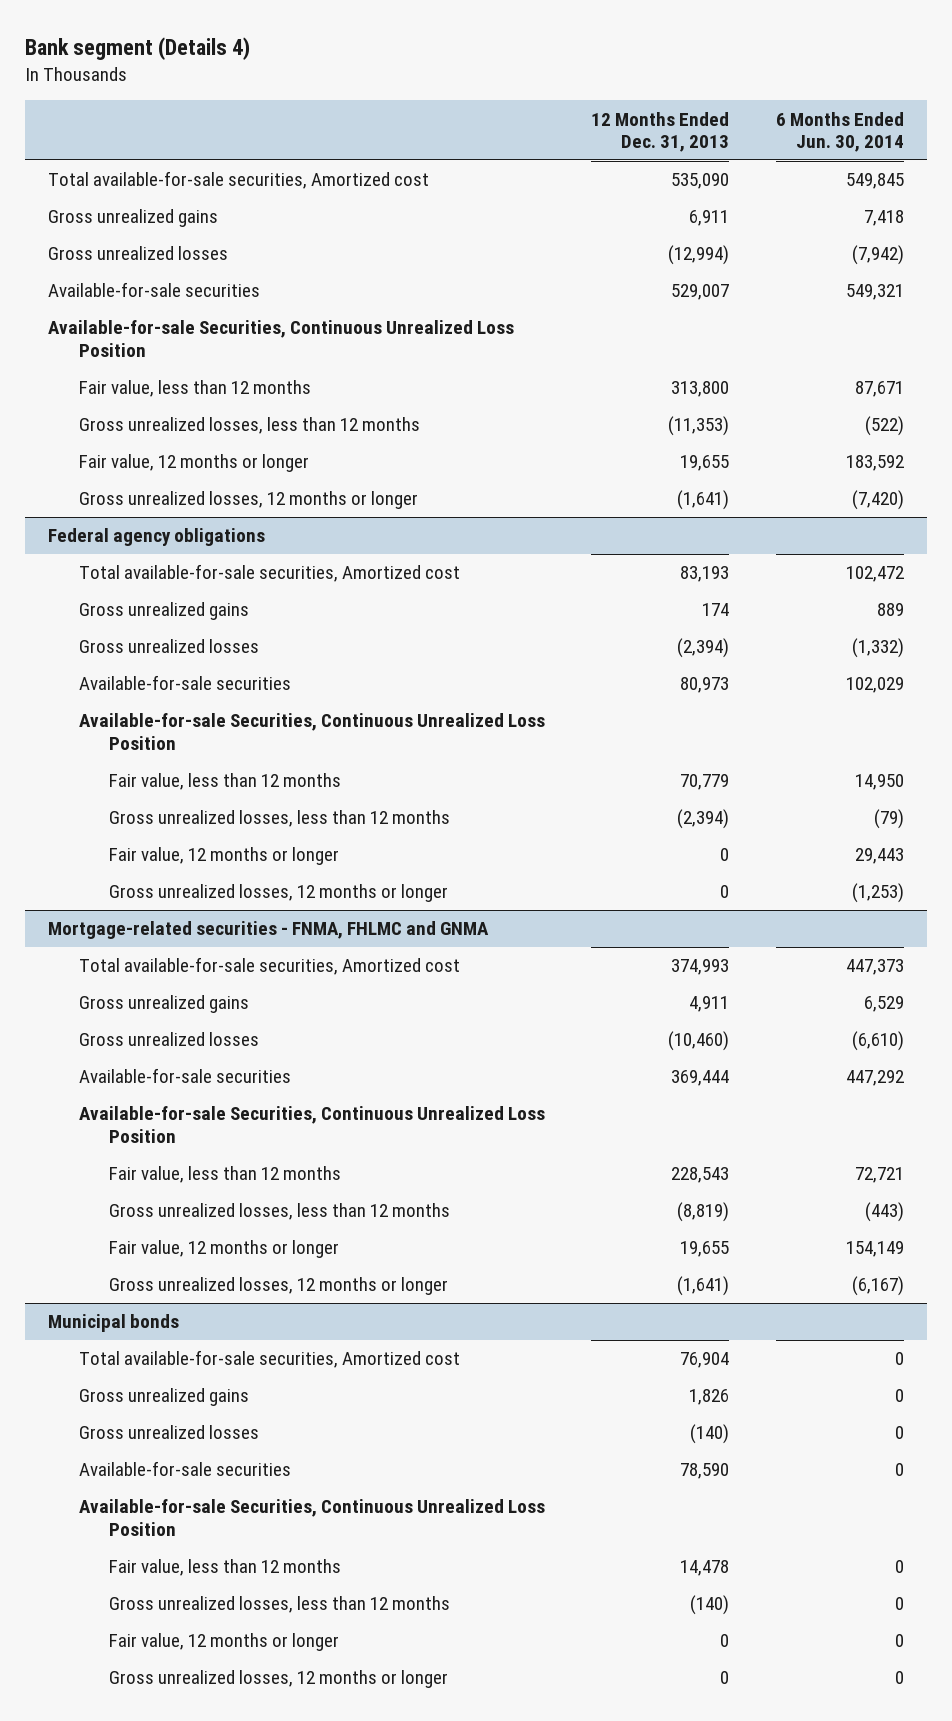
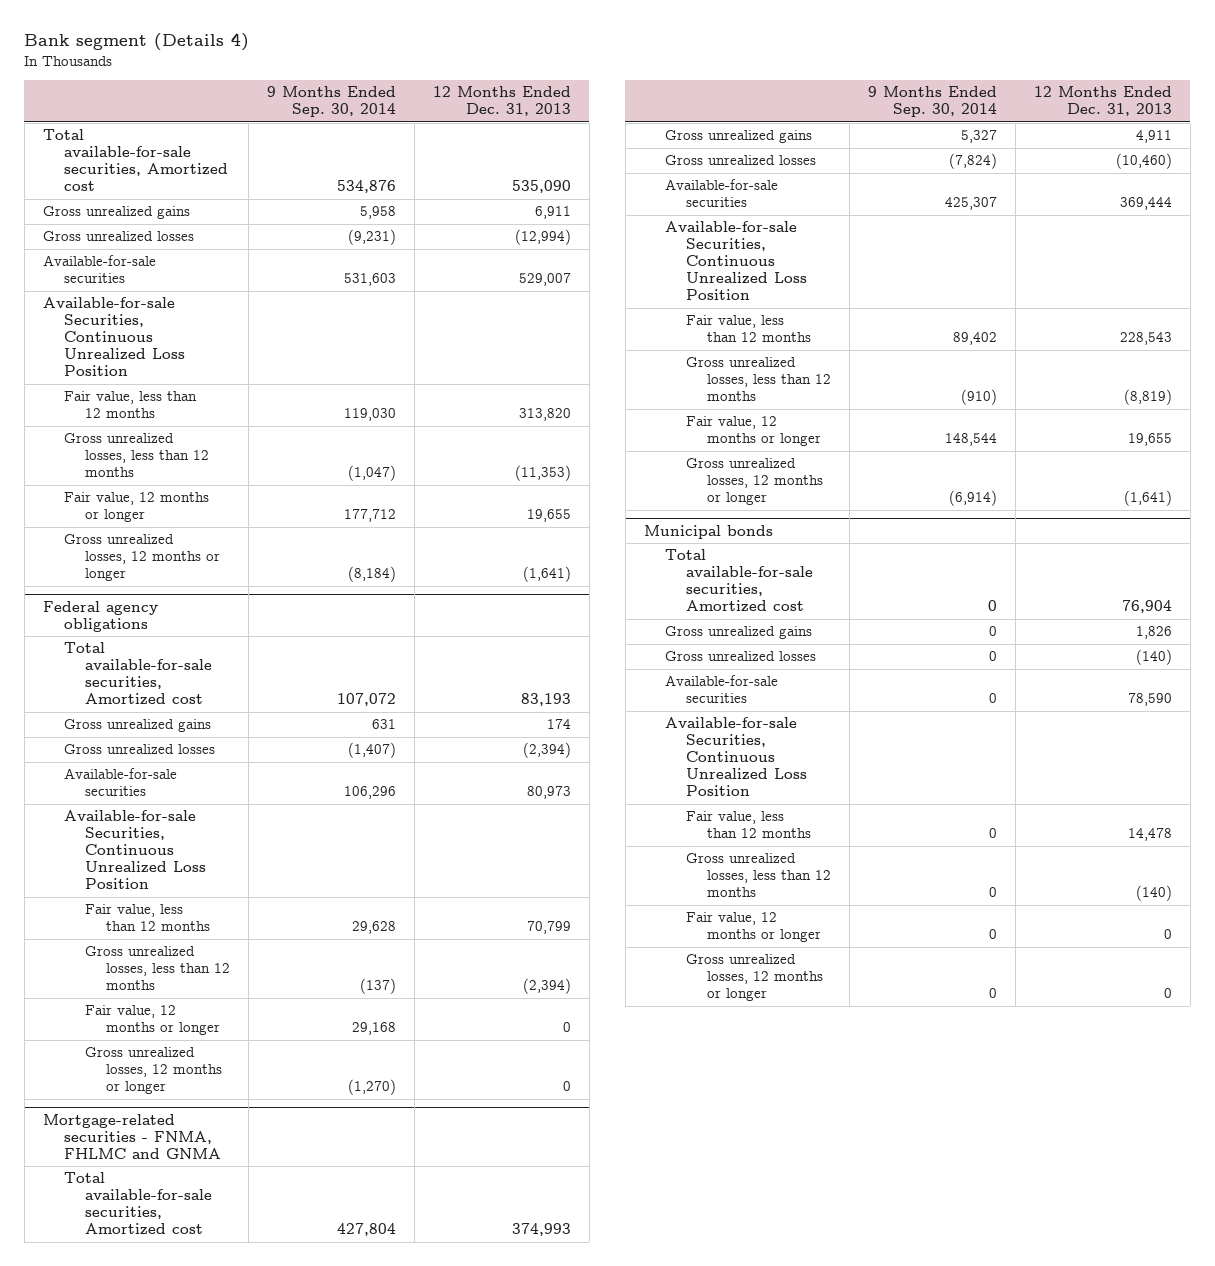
[776,111,905,152] 6 Months Ended Jun. 30, 2014 -> none
none -> [267,86,397,118] 9 Months Ended Sep. 30, 2014
[671,381,730,398] 313,800 -> [519,408,572,422] 313,820
[680,774,730,791] 70,779 -> [527,921,572,935] 70,799

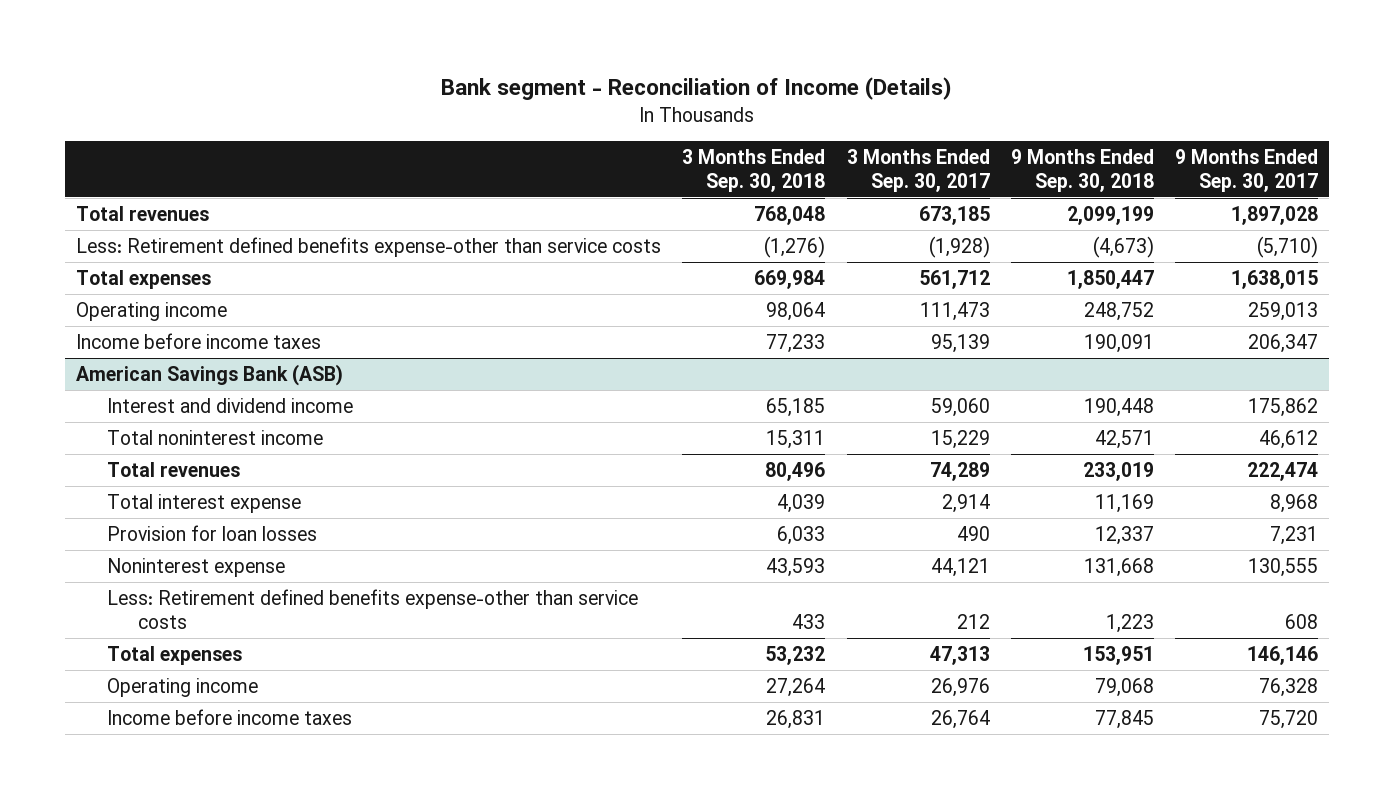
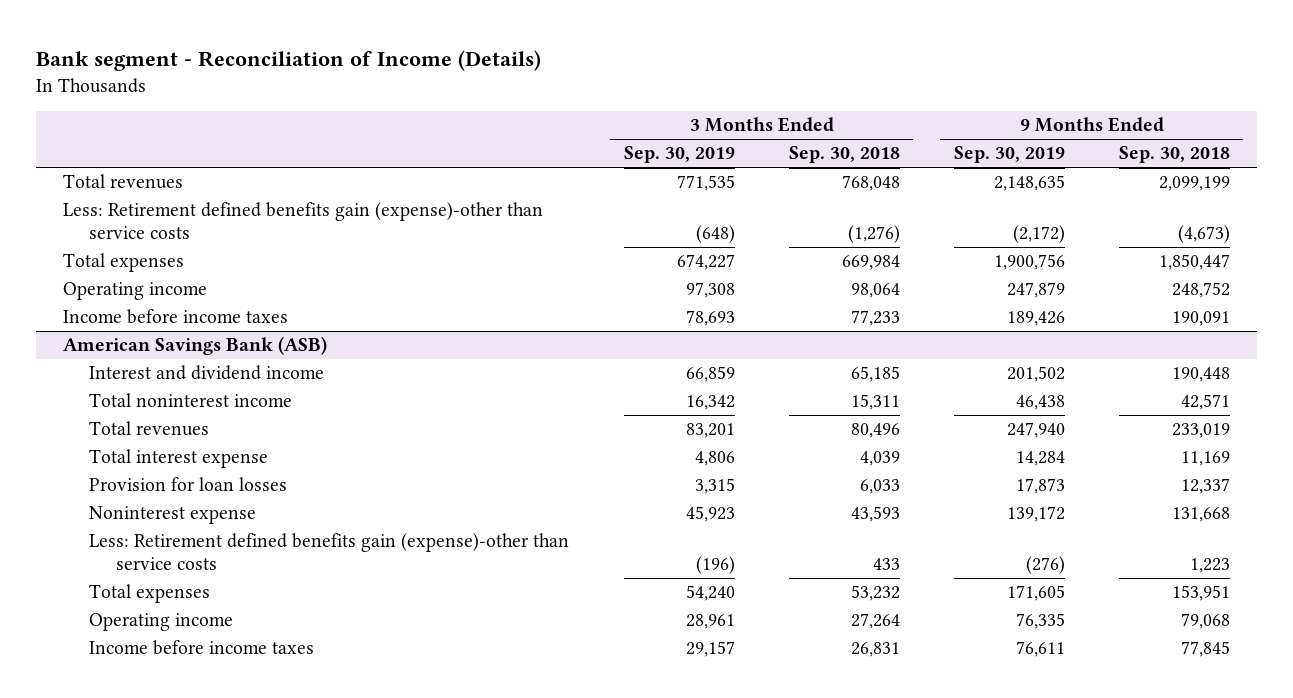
[846,148,990,192] 3 Months Ended Sep. 30, 2017 -> none
[1175,148,1319,192] 9 Months Ended Sep. 30, 2017 -> none
none -> [623,146,735,164] Sep. 30, 2019
none -> [953,146,1065,164] Sep. 30, 2019
[76,236,662,257] Less: Retirement defined benefits expense-other than service costs -> [62,202,543,239] Less: Retirement defined benefits gain (expense)-other than service costs
[106,588,638,629] Less: Retirement defined benefits expense-other than service costs -> [89,533,570,570] Less: Retirement defined benefits gain (expense)-other than service costs

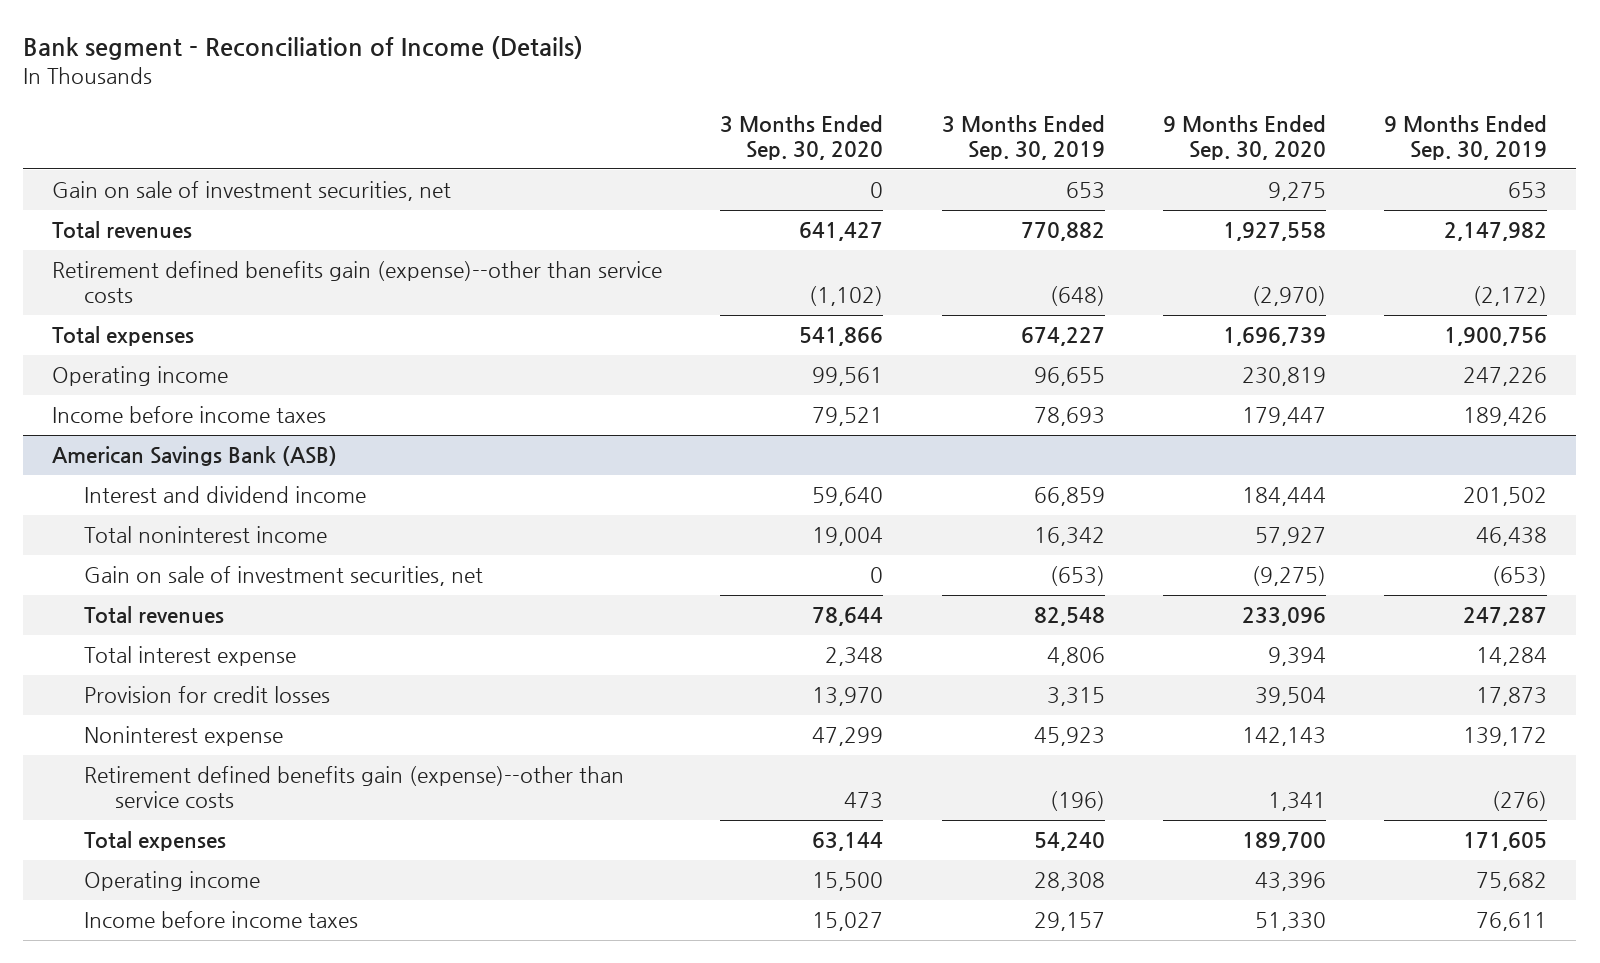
[788,146,900,164] Sep. 30, 2018 -> none
[1118,146,1230,164] Sep. 30, 2018 -> none
none -> [720,114,884,160] 3 Months Ended Sep. 30, 2020
none -> [1163,114,1327,160] 9 Months Ended Sep. 30, 2020
none -> [52,181,452,202] Gain on sale of investment securities, net
[676,175,735,192] 771,535 -> [1020,222,1105,242] 770,882
[993,175,1065,192] 2,148,635 -> [1444,222,1548,242] 2,147,982
[62,202,543,239] Less: Retirement defined benefits gain (expense)-other than service costs -> [52,261,663,304] Retirement defined benefits gain (expense)--other than service costs
[685,282,735,299] 97,308 -> [1033,367,1105,387] 96,655
[1006,282,1065,299] 247,879 -> [1463,367,1548,387] 247,226
none -> [83,566,483,587] Gain on sale of investment securities, net
[685,423,735,439] 83,201 -> [1033,607,1105,627] 82,548
[1006,422,1065,439] 247,940 -> [1463,607,1548,627] 247,287
[89,477,288,492] Provision for loan losses -> [83,686,330,704] Provision for credit losses
[89,533,570,570] Less: Retirement defined benefits gain (expense)-other than service costs -> [83,766,624,809] Retirement defined benefits gain (expense)--other than service costs
[685,614,735,630] 28,961 -> [1033,872,1105,892] 28,308
[1015,613,1065,630] 76,335 -> [1476,872,1548,892] 75,682

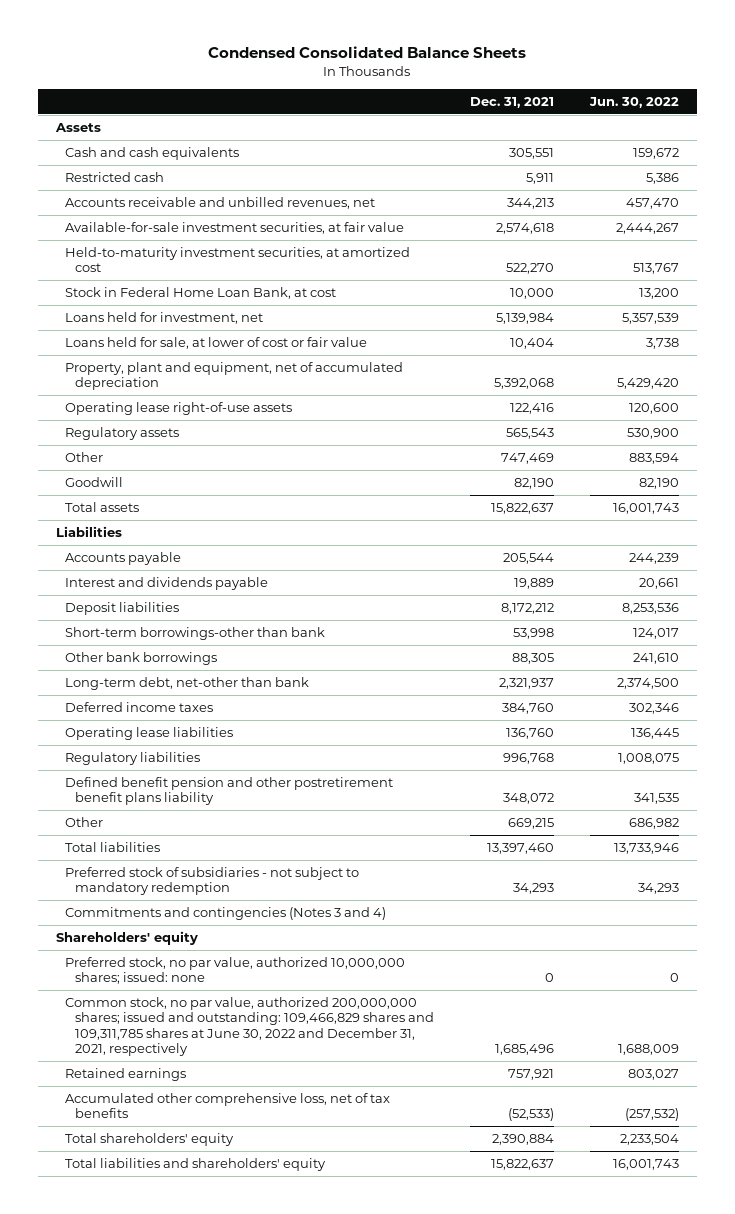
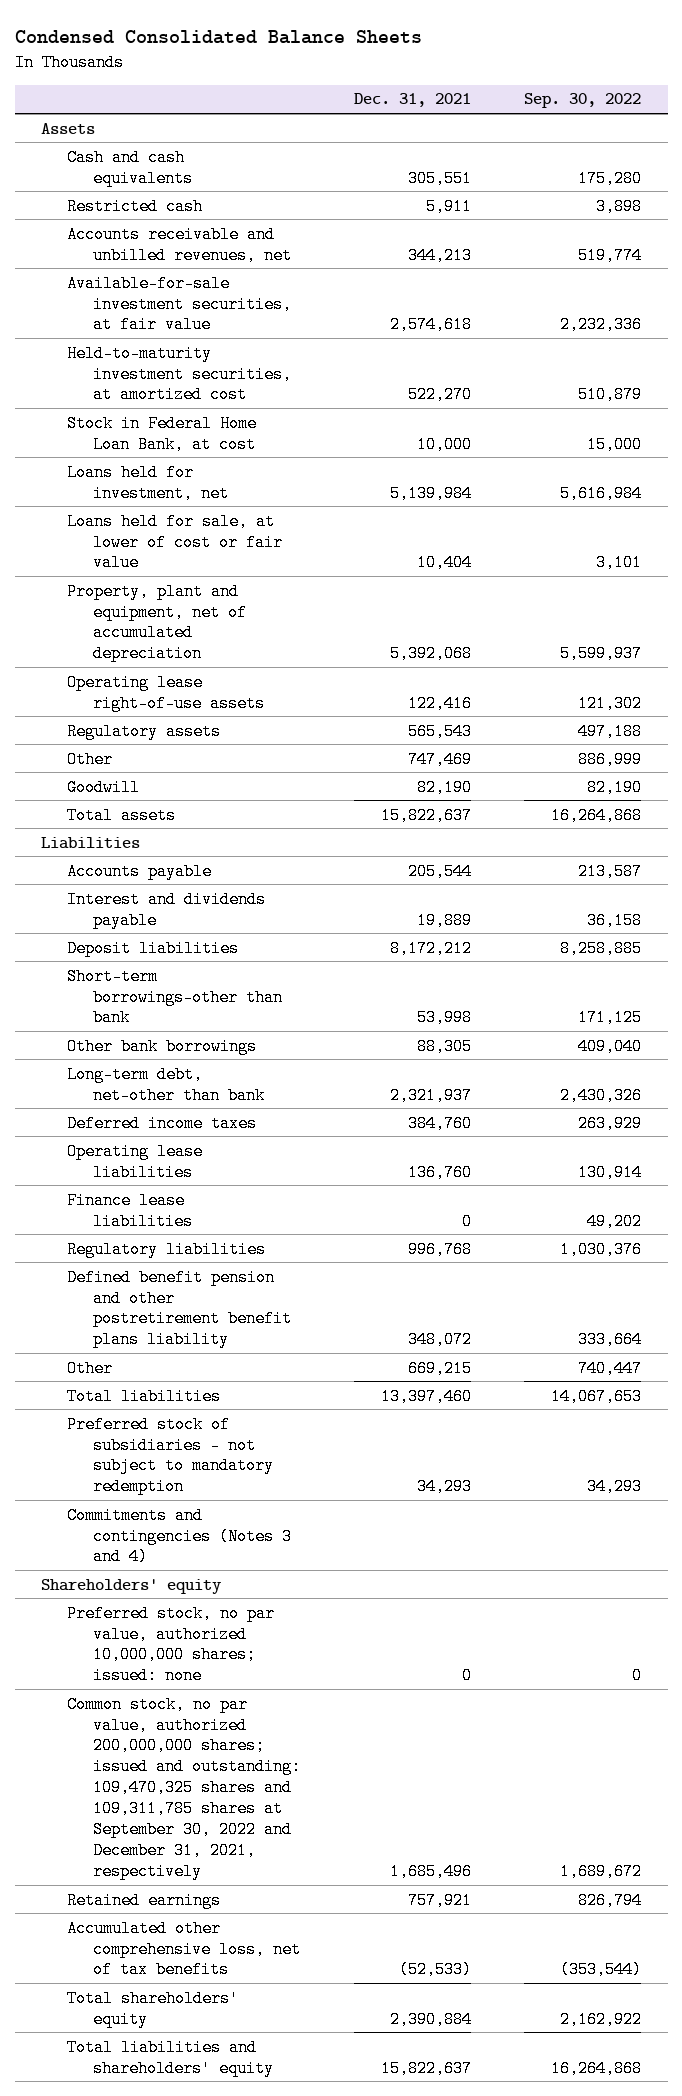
[588,96,679,108] Jun. 30, 2022 -> none
none -> [524,93,642,109] Sep. 30, 2022
none -> [67,1191,194,1230] Finance lease liabilities
[65,996,434,1057] Common stock, no par value, authorized 200,000,000 shares; issued and outstanding: 109,466,829 shares and 109,311,785 shares at June 30, 2022 and December 31, 2021, respectively -> [67,1695,302,1881] Common stock, no par value, authorized 200,000,000 shares; issued and outstanding: 109,470,325 shares and 109,311,785 shares at September 30, 2022 and December 31, 2021, respectively

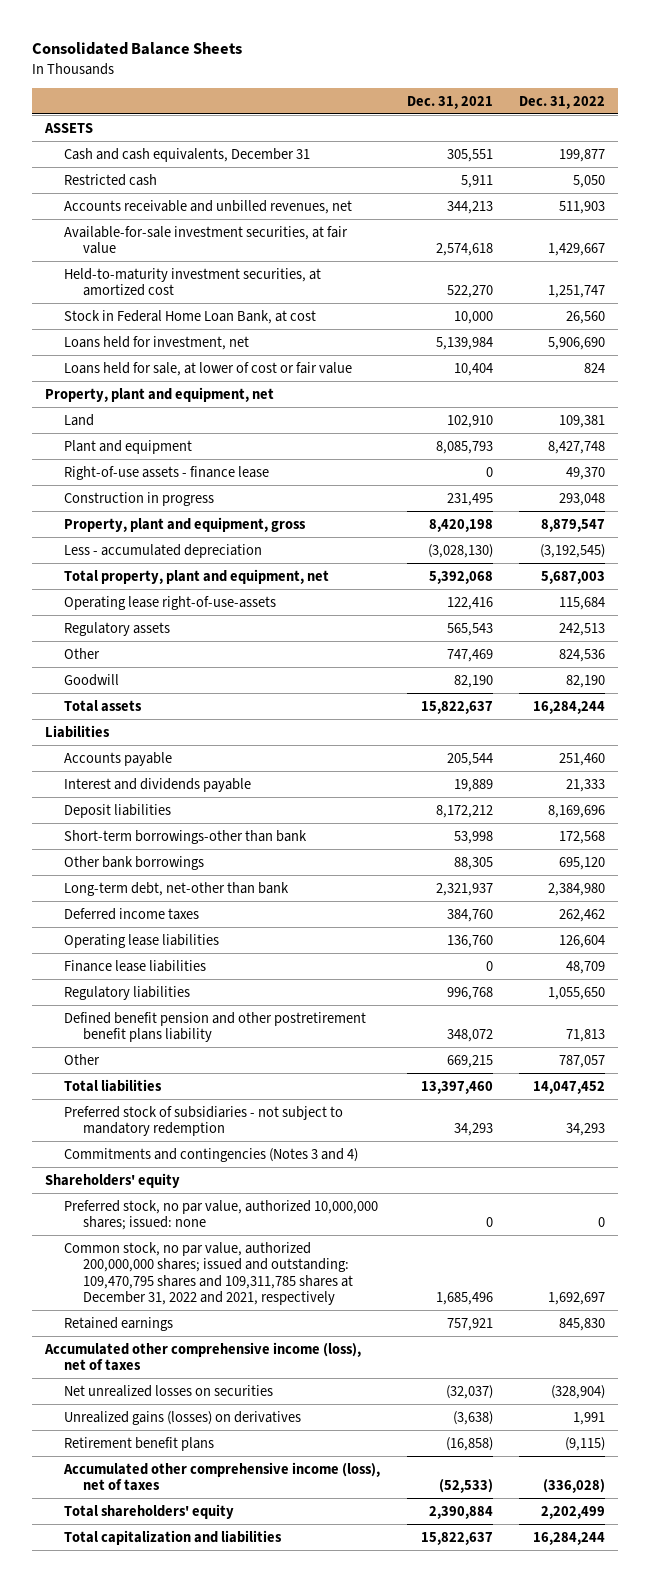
[14,29,422,44] Condensed Consolidated Balance Sheets -> [32,42,243,56] Consolidated Balance Sheets
[524,93,642,109] Sep. 30, 2022 -> none
none -> [518,95,605,109] Dec. 31, 2022
[41,122,96,134] Assets -> [44,122,94,133] ASSETS
[67,148,194,187] Cash and cash equivalents -> [64,147,311,162] Cash and cash equivalents, December 31
none -> [45,386,275,402] Property, plant and equipment, net
none -> [64,413,95,426] Land
none -> [64,439,193,454] Plant and equipment
none -> [64,465,270,480] Right-of-use assets - finance lease
none -> [64,491,215,506] Construction in progress
none -> [64,516,307,532] Property, plant and equipment, gross
none -> [64,543,263,558] Less - accumulated depreciation
[67,582,248,663] Property, plant and equipment, net of accumulated depreciation -> [64,568,330,584] Total property, plant and equipment, net
[67,673,266,712] Operating lease right-of-use assets -> [64,595,277,610] Operating lease right-of-use-assets
[67,1695,302,1881] Common stock, no par value, authorized 200,000,000 shares; issued and outstanding: 109,470,325 shares and 109,311,785 shares at September 30, 2022 and December 31, 2021, respectively -> [64,1241,354,1306] Common stock, no par value, authorized 200,000,000 shares; issued and outstanding: 109,470,795 shares and 109,311,785 shares at December 31, 2022 and 2021, respectively
none -> [44,1341,362,1372] Accumulated other comprehensive income (loss), net of taxes
none -> [64,1384,274,1397] Net unrealized losses on securities
none -> [64,1410,302,1425] Unrealized gains (losses) on derivatives
none -> [64,1436,215,1451] Retirement benefit plans
[67,1919,302,1979] Accumulated other comprehensive loss, net of tax benefits -> [63,1461,381,1492] Accumulated other comprehensive income (loss), net of taxes
[67,2038,275,2077] Total liabilities and shareholders' equity -> [64,1529,283,1545] Total capitalization and liabilities

